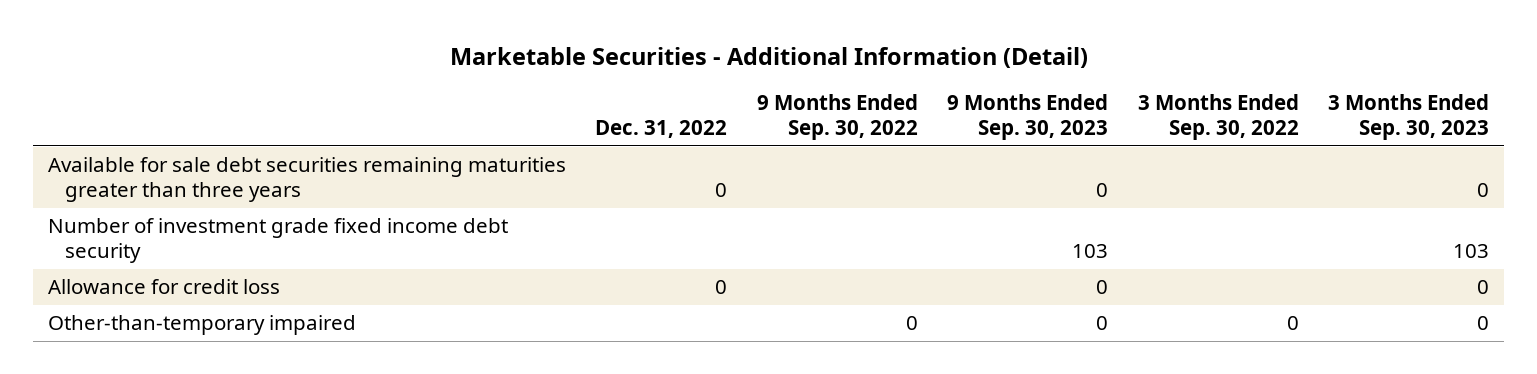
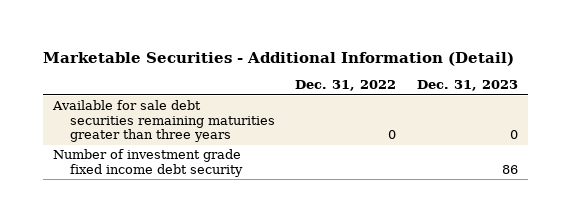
[756,94,918,140] 9 Months Ended Sep. 30, 2022 -> none
[947,94,1109,140] 9 Months Ended Sep. 30, 2023 -> none
[1137,94,1299,140] 3 Months Ended Sep. 30, 2022 -> none
[1328,94,1490,140] 3 Months Ended Sep. 30, 2023 -> none
none -> [416,80,518,92] Dec. 31, 2023
[47,279,280,295] Allowance for credit loss -> none
[47,315,356,336] Other-than-temporary impaired -> none

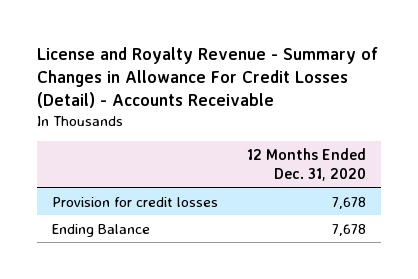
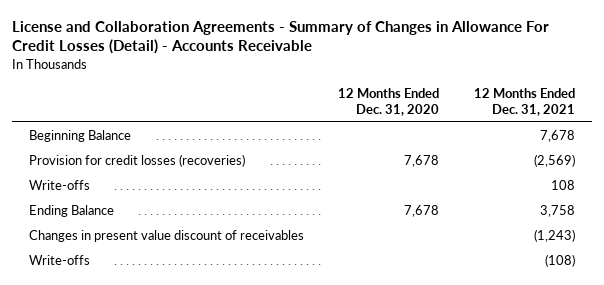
[37,47,379,109] License and Royalty Revenue - Summary of Changes in Allowance For Credit Losses (Detail) - Accounts Receivable -> [12,20,550,55] License and Collaboration Agreements - Summary of Changes in Allowance For Credit Losses (Detail) - Accounts Receivable
none -> [473,88,575,116] 12 Months Ended Dec. 31, 2021
none -> [29,130,132,143] Beginning Balance
[51,196,218,207] Provision for credit losses -> [29,154,246,168] Provision for credit losses (recoveries)
none -> [29,180,91,191] Write-offs
none -> [29,230,305,243] Changes in present value discount of receivables
none -> [29,255,91,266] Write-offs

